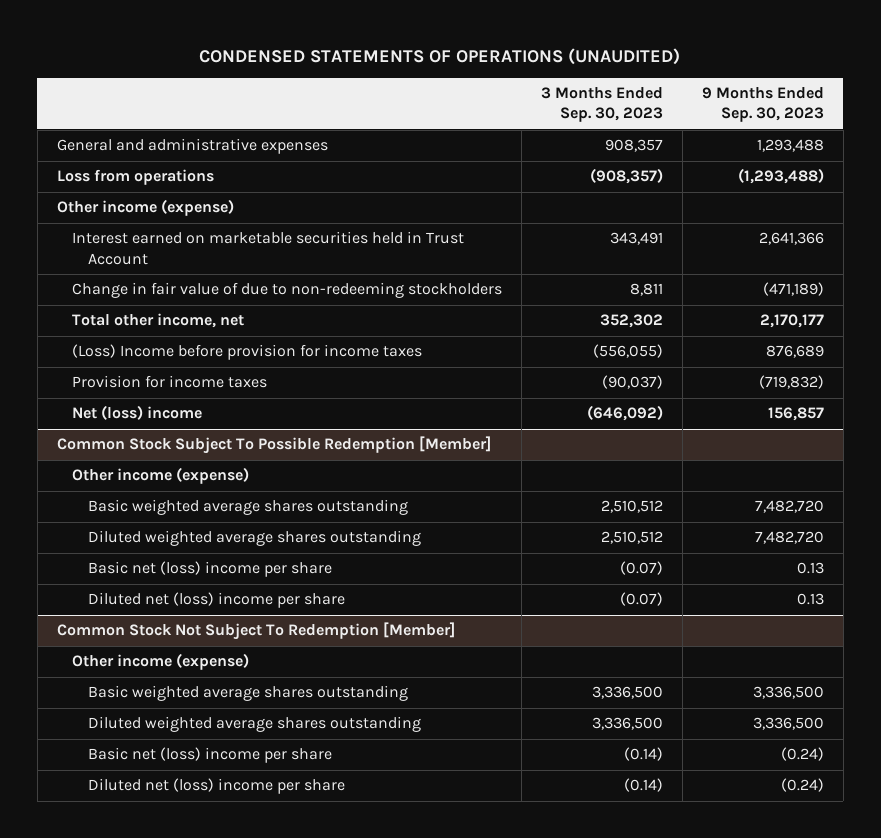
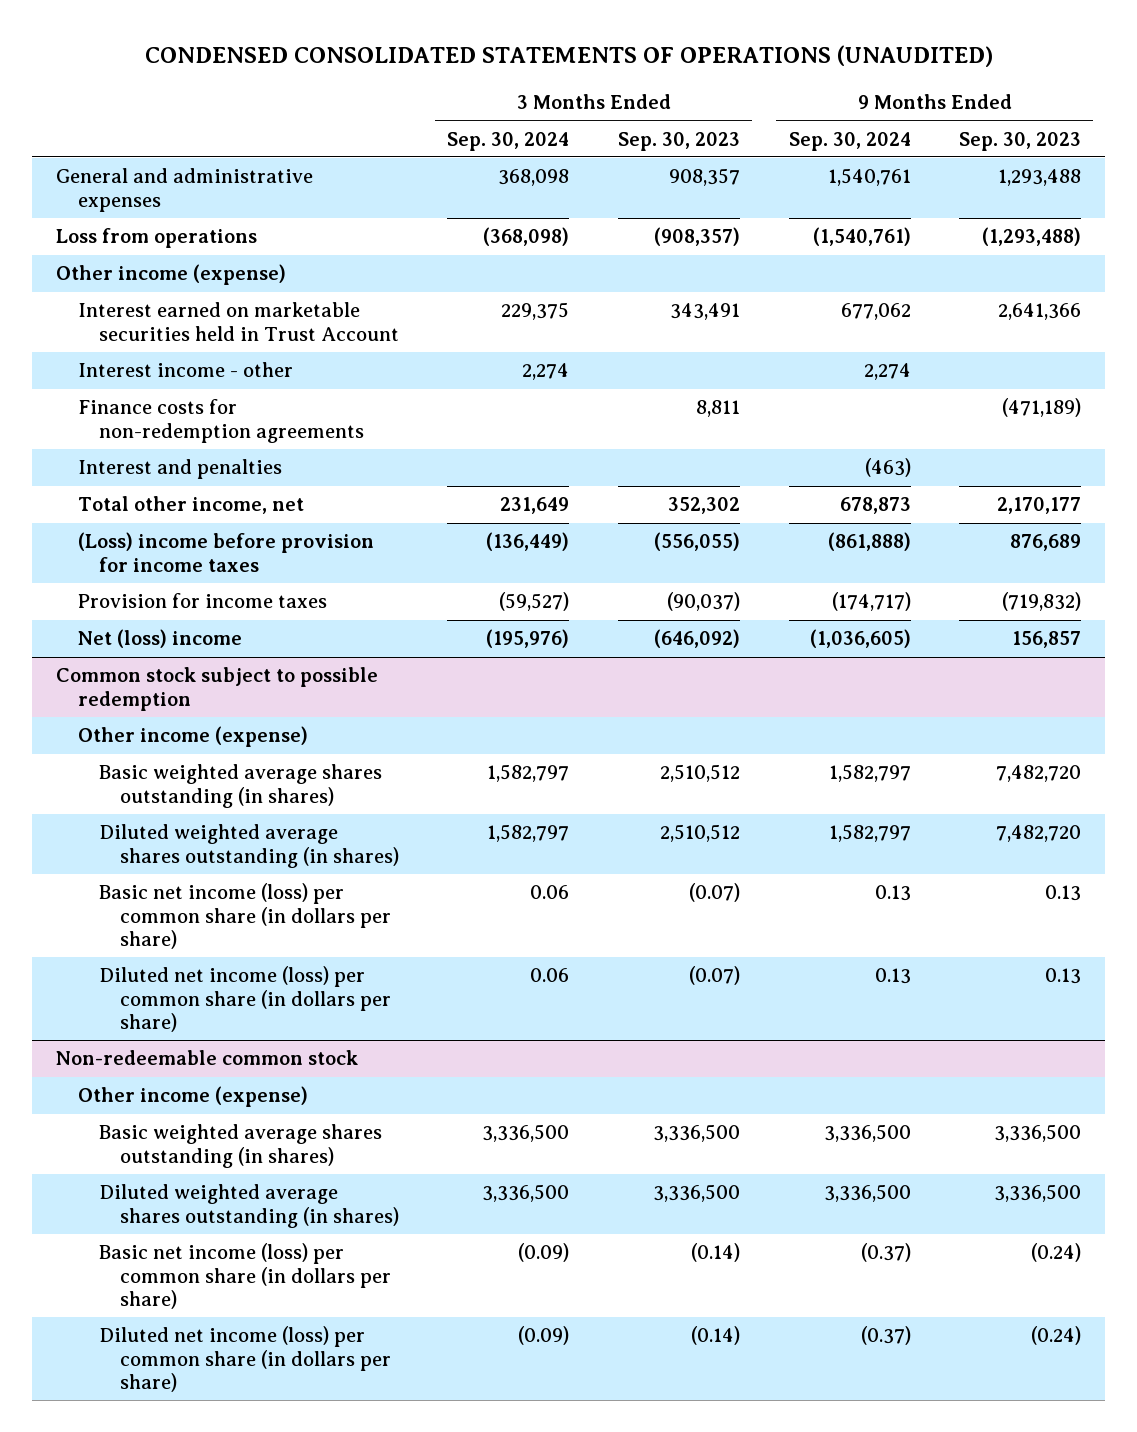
[199,47,681,65] CONDENSED STATEMENTS OF OPERATIONS (UNAUDITED) -> [144,45,993,68] CONDENSED CONSOLIDATED STATEMENTS OF OPERATIONS (UNAUDITED)
none -> [447,131,570,151] Sep. 30, 2024
none -> [788,131,911,151] Sep. 30, 2024
none -> [77,362,293,378] Interest income - other
[72,282,503,299] Change in fair value of due to non-redeeming stockholders -> [77,399,364,443] Finance costs for non-redemption agreements
none -> [77,459,282,480] Interest and penalties
[72,344,423,361] (Loss) Income before provision for income taxes -> [77,532,374,572] (Loss) income before provision for income taxes
[56,436,491,455] Common Stock Subject To Possible Redemption [Member] -> [56,667,379,711] Common stock subject to possible redemption
[87,499,408,516] Basic weighted average shares outstanding -> [98,764,382,808] Basic weighted average shares outstanding (in shares)
[87,530,421,547] Diluted weighted average shares outstanding -> [98,824,399,868] Diluted weighted average shares outstanding (in shares)
[87,561,332,578] Basic net (loss) income per share -> [98,883,391,950] Basic net income (loss) per common share (in dollars per share)
[87,592,345,609] Diluted net (loss) income per share -> [98,966,391,1033] Diluted net income (loss) per common share (in dollars per share)
[56,622,455,641] Common Stock Not Subject To Redemption [Member] -> [56,1050,359,1066] Non-redeemable common stock
[87,685,408,702] Basic weighted average shares outstanding -> [98,1124,382,1168] Basic weighted average shares outstanding (in shares)
[87,716,421,733] Diluted weighted average shares outstanding -> [98,1184,399,1228] Diluted weighted average shares outstanding (in shares)
[87,747,332,764] Basic net (loss) income per share -> [98,1243,391,1310] Basic net income (loss) per common share (in dollars per share)
[87,778,345,795] Diluted net (loss) income per share -> [98,1326,391,1393] Diluted net income (loss) per common share (in dollars per share)

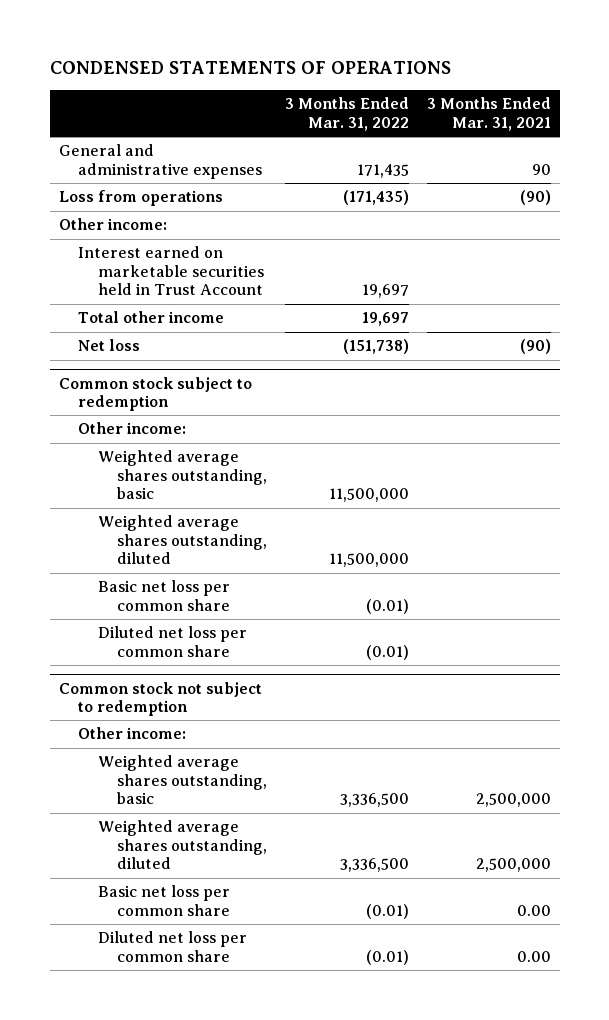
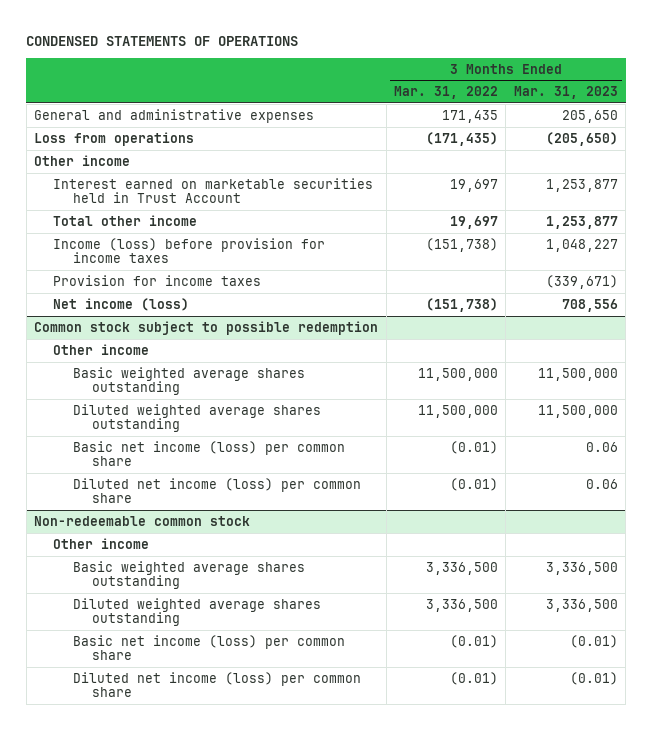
[426,97,551,131] 3 Months Ended Mar. 31, 2021 -> none
none -> [513,86,618,100] Mar. 31, 2023
[58,218,167,231] Other income: -> [34,154,131,166] Other income
none -> [53,237,326,264] Income (loss) before provision for income taxes
none -> [53,274,262,286] Provision for income taxes
[78,339,141,352] Net loss -> [53,297,190,311] Net income (loss)
[58,376,252,412] Common stock subject to redemption -> [34,320,379,335] Common stock subject to possible redemption
[78,422,187,435] Other income: -> [53,343,150,355] Other income
[97,450,267,500] Weighted average shares outstanding, basic -> [72,366,305,396] Basic weighted average shares outstanding
[97,515,267,565] Weighted average shares outstanding, diluted -> [72,403,321,433] Diluted weighted average shares outstanding
[97,580,230,611] Basic net loss per common share -> [72,440,345,467] Basic net income (loss) per common share
[97,626,247,657] Diluted net loss per common share -> [72,477,361,504] Diluted net income (loss) per common share
[58,681,262,717] Common stock not subject to redemption -> [34,515,251,526] Non-redeemable common stock
[78,727,187,740] Other income: -> [53,537,150,549] Other income
[97,755,267,805] Weighted average shares outstanding, basic -> [72,560,305,590] Basic weighted average shares outstanding
[97,820,267,870] Weighted average shares outstanding, diluted -> [72,597,321,627] Diluted weighted average shares outstanding
[97,885,230,916] Basic net loss per common share -> [72,634,345,661] Basic net income (loss) per common share
[97,931,247,962] Diluted net loss per common share -> [72,671,361,698] Diluted net income (loss) per common share

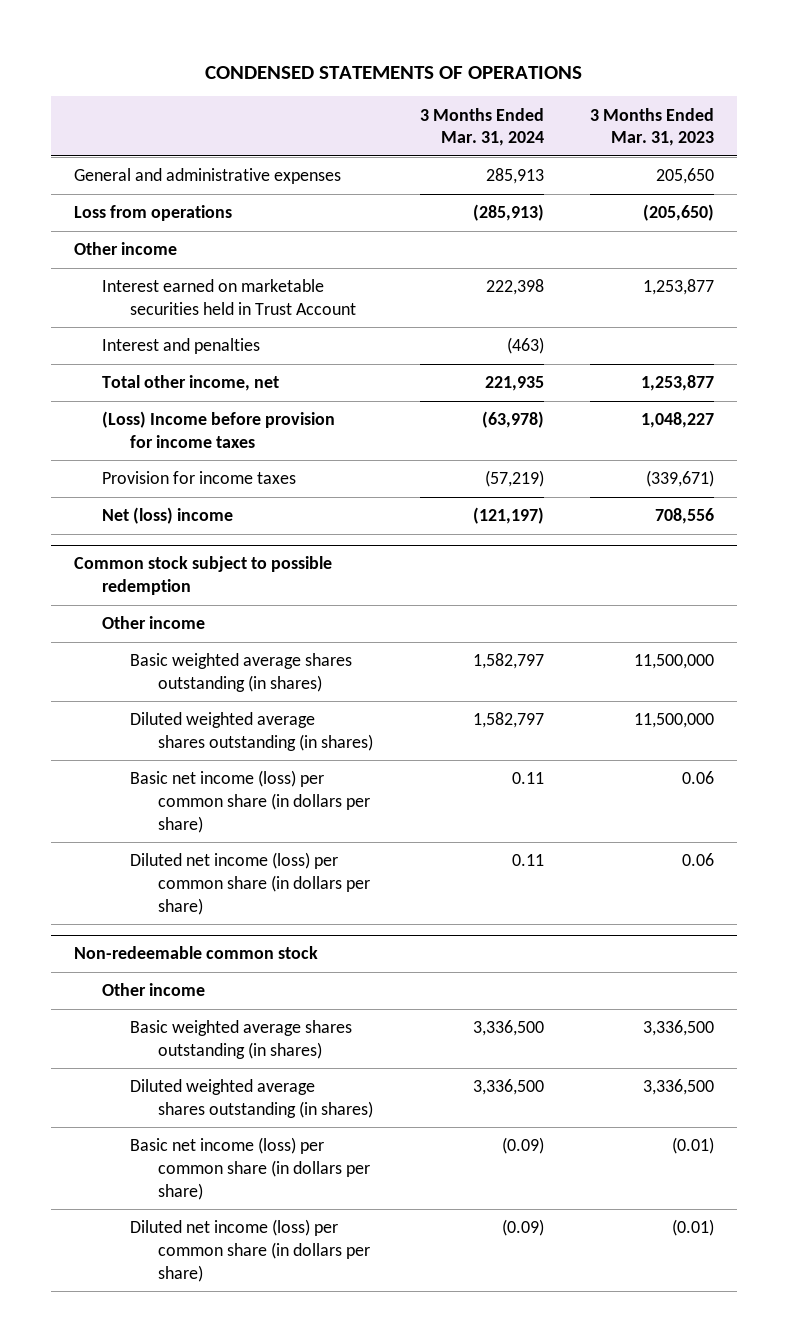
[393,86,498,100] Mar. 31, 2022 -> none
none -> [419,107,544,147] 3 Months Ended Mar. 31, 2024
none -> [102,338,261,355] Interest and penalties
[53,214,198,226] Total other income -> [102,375,280,392] Total other income, net
[53,237,326,264] Income (loss) before provision for income taxes -> [102,411,336,448] (Loss) Income before provision for income taxes
[53,297,190,311] Net income (loss) -> [102,507,234,525] Net (loss) income
[72,366,305,396] Basic weighted average shares outstanding -> [130,653,353,692] Basic weighted average shares outstanding (in shares)
[72,403,321,433] Diluted weighted average shares outstanding -> [130,712,374,751] Diluted weighted average shares outstanding (in shares)
[72,440,345,467] Basic net income (loss) per common share -> [130,770,371,833] Basic net income (loss) per common share (in dollars per share)
[72,477,361,504] Diluted net income (loss) per common share -> [130,852,371,915] Diluted net income (loss) per common share (in dollars per share)
[72,560,305,590] Basic weighted average shares outstanding -> [130,1020,353,1059] Basic weighted average shares outstanding (in shares)
[72,597,321,627] Diluted weighted average shares outstanding -> [130,1079,374,1118] Diluted weighted average shares outstanding (in shares)
[72,634,345,661] Basic net income (loss) per common share -> [130,1137,371,1200] Basic net income (loss) per common share (in dollars per share)
[72,671,361,698] Diluted net income (loss) per common share -> [130,1219,371,1282] Diluted net income (loss) per common share (in dollars per share)

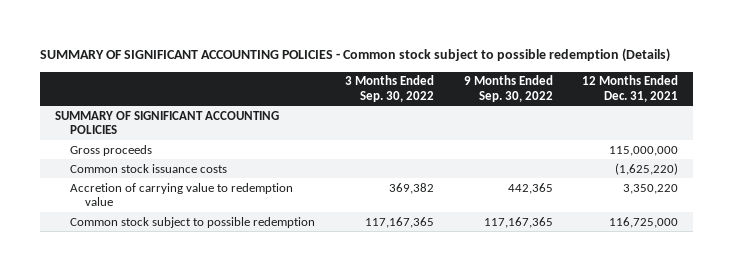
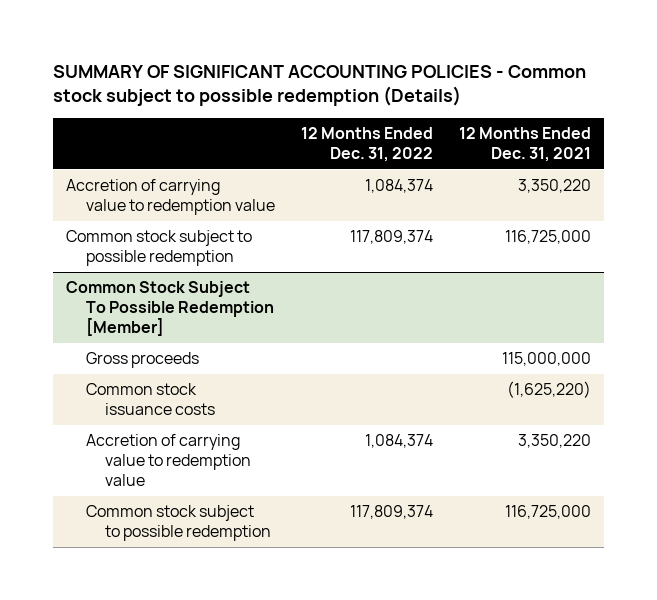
[344,75,434,102] 3 Months Ended Sep. 30, 2022 -> none
[463,75,553,102] 9 Months Ended Sep. 30, 2022 -> none
none -> [300,127,433,163] 12 Months Ended Dec. 31, 2022
[54,110,279,134] SUMMARY OF SIGNIFICANT ACCOUNTING POLICIES -> none
none -> [66,179,275,216] Accretion of carrying value to redemption value
none -> [66,230,253,267] Common stock subject to possible redemption
none -> [66,281,274,337] Common Stock Subject To Possible Redemption [Member]

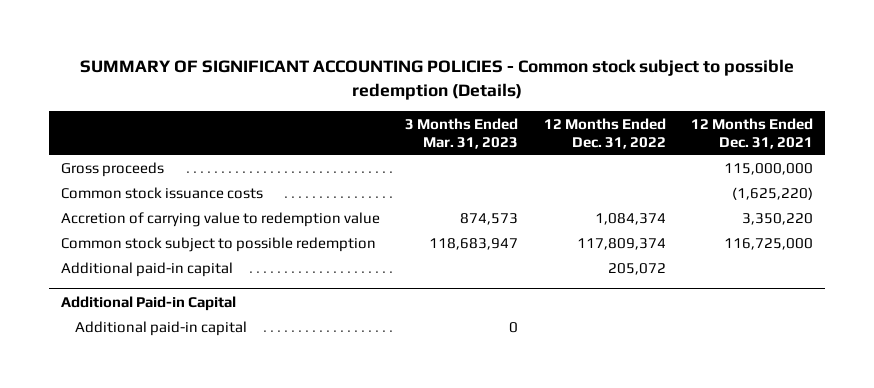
none -> [405,117,519,149] 3 Months Ended Mar. 31, 2023
[66,179,275,216] Accretion of carrying value to redemption value -> none
[66,230,253,267] Common stock subject to possible redemption -> none
[66,281,274,337] Common Stock Subject To Possible Redemption [Member] -> none
none -> [61,261,234,277] Additional paid-in capital
none -> [61,295,237,311] Additional Paid-in Capital
none -> [75,320,248,336] Additional paid-in capital

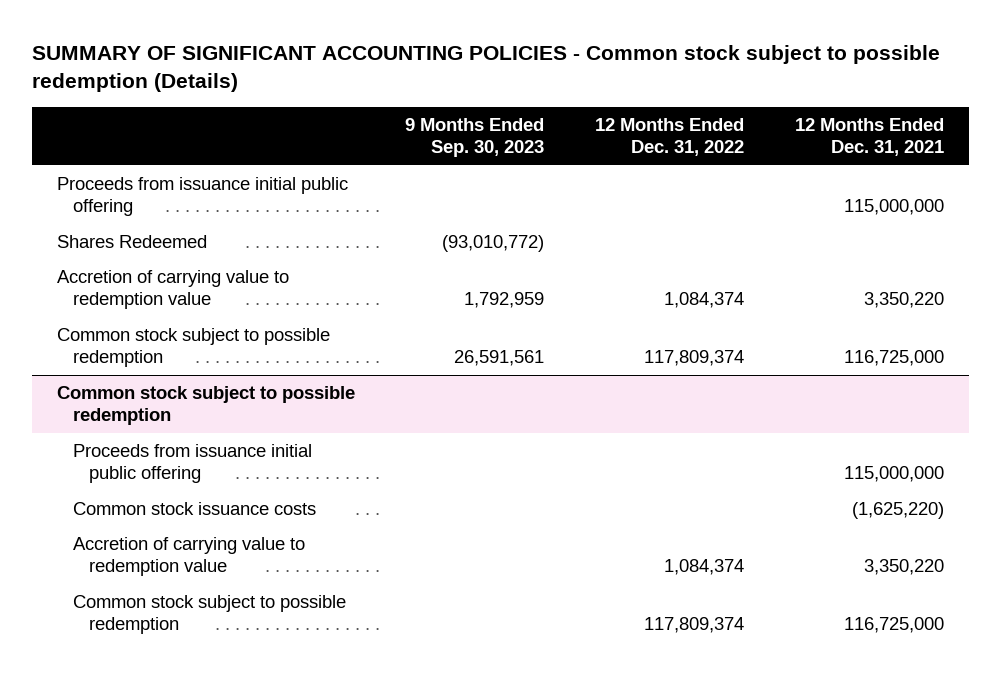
[405,117,519,149] 3 Months Ended Mar. 31, 2023 -> none
none -> [405,117,545,158] 9 Months Ended Sep. 30, 2023
[61,161,165,177] Gross proceeds -> [56,177,348,217] Proceeds from issuance initial public offering
none -> [56,235,207,249] Shares Redeemed
none -> [56,270,289,310] Accretion of carrying value to redemption value
none -> [56,328,330,368] Common stock subject to possible redemption
none -> [56,386,355,426] Common stock subject to possible redemption
none -> [73,444,313,484] Proceeds from issuance initial public offering
[61,261,234,277] Additional paid-in capital -> none
[61,295,237,311] Additional Paid-in Capital -> none
[75,320,248,336] Additional paid-in capital -> none

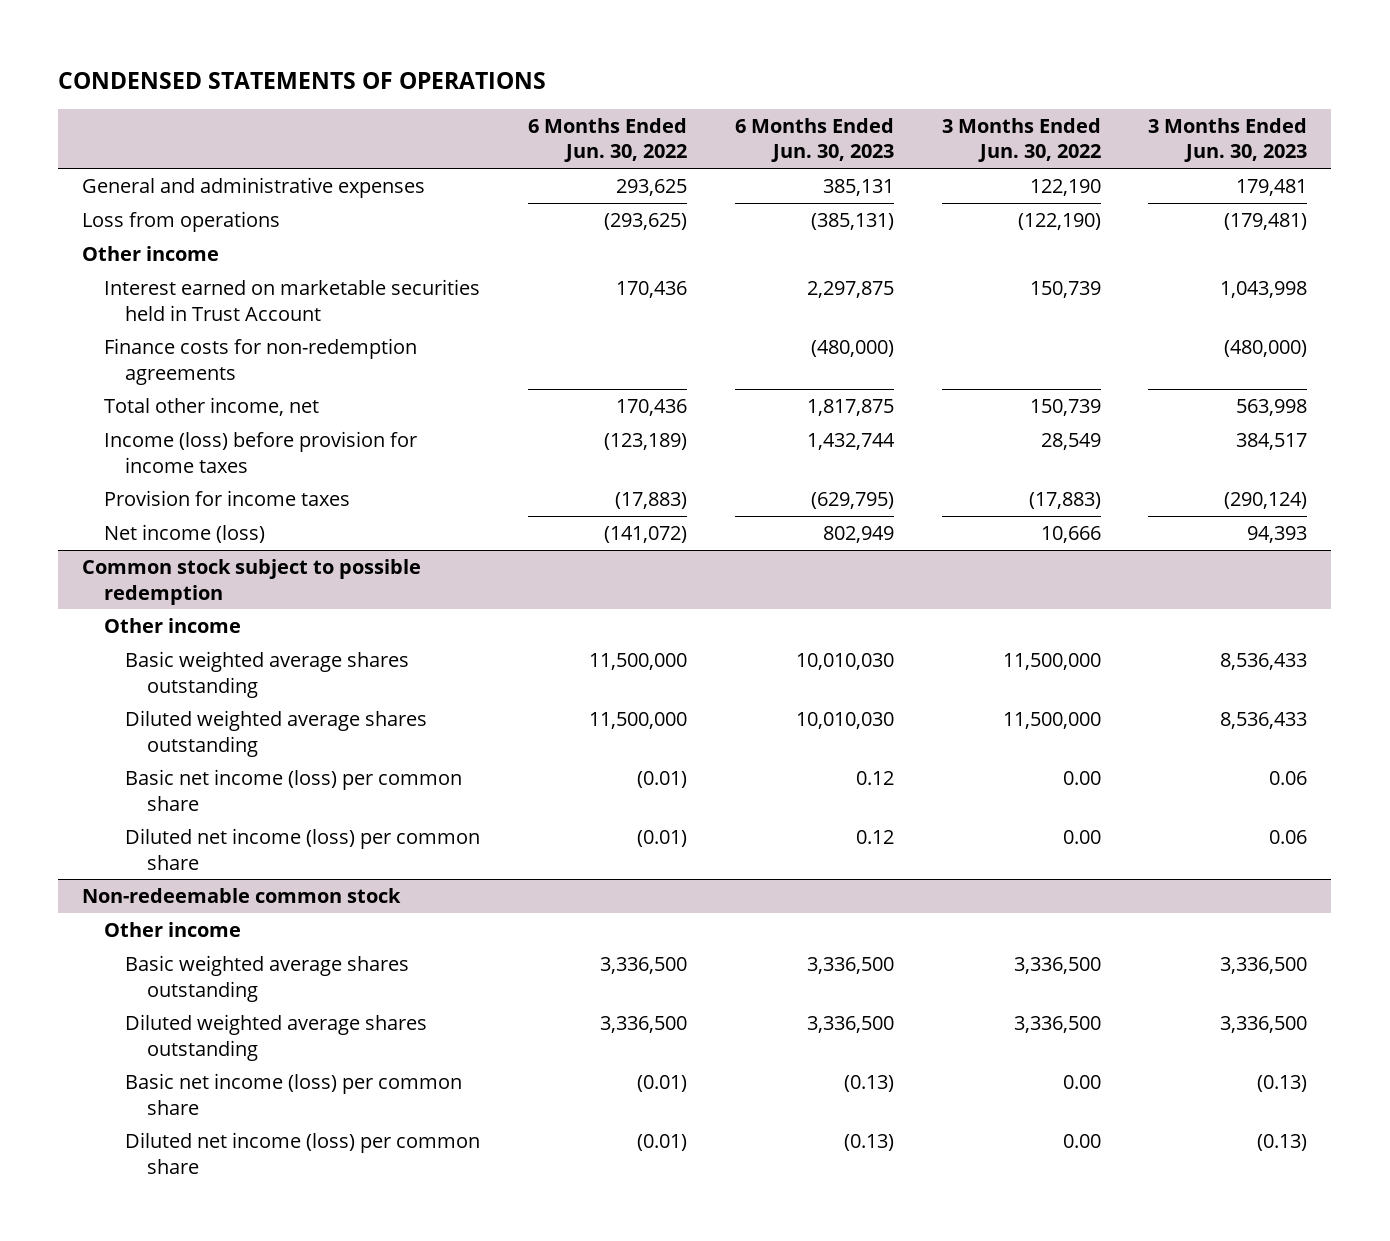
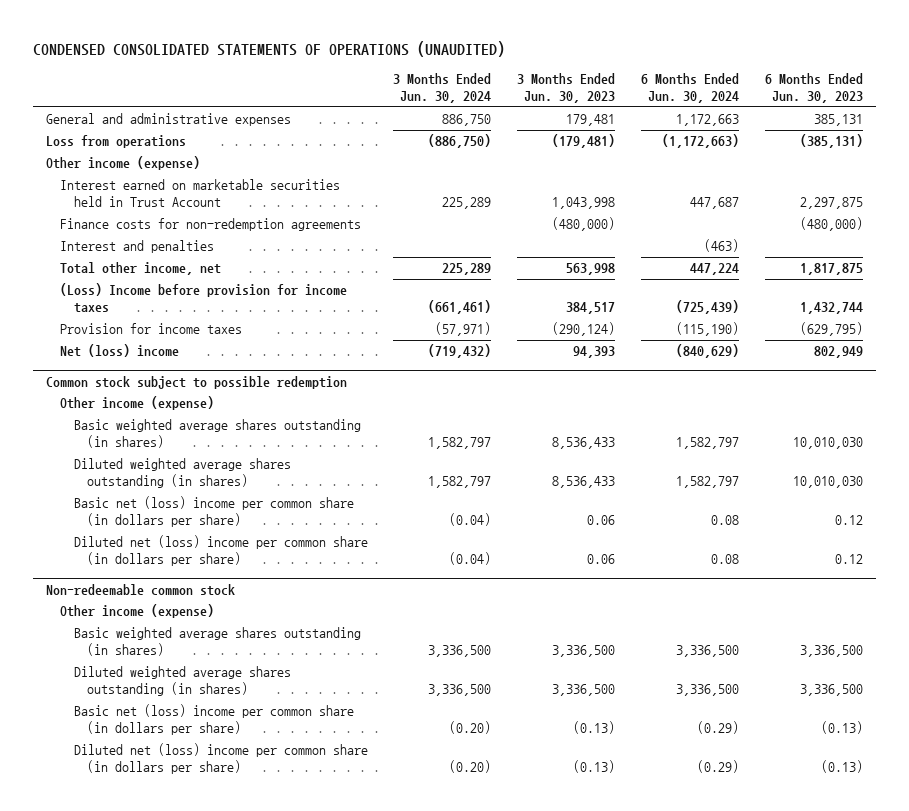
[58,72,547,90] CONDENSED STATEMENTS OF OPERATIONS -> [33,41,506,58] CONDENSED CONSOLIDATED STATEMENTS OF OPERATIONS (UNAUDITED)
[528,117,688,163] 6 Months Ended Jun. 30, 2022 -> none
[941,117,1101,163] 3 Months Ended Jun. 30, 2022 -> none
none -> [393,73,492,104] 3 Months Ended Jun. 30, 2024
none -> [640,73,739,104] 6 Months Ended Jun. 30, 2024
[82,245,220,261] Other income -> [46,156,201,171] Other income (expense)
none -> [59,240,214,254] Interest and penalties
[103,430,417,473] Income (loss) before provision for income taxes -> [59,283,347,314] (Loss) Income before provision for income taxes
[103,523,265,543] Net income (loss) -> [59,344,179,358] Net (loss) income
[103,617,241,633] Other income -> [59,396,214,411] Other income (expense)
[125,650,410,698] Basic weighted average shares outstanding -> [73,419,361,449] Basic weighted average shares outstanding (in shares)
[125,709,428,757] Diluted weighted average shares outstanding -> [73,458,291,489] Diluted weighted average shares outstanding (in shares)
[125,768,463,811] Basic net income (loss) per common share -> [73,496,354,528] Basic net (loss) income per common share (in dollars per share)
[125,827,481,870] Diluted net income (loss) per common share -> [73,535,368,567] Diluted net (loss) income per common share (in dollars per share)
[103,921,241,937] Other income -> [59,604,214,619] Other income (expense)
[125,954,410,1002] Basic weighted average shares outstanding -> [73,627,361,657] Basic weighted average shares outstanding (in shares)
[125,1013,428,1061] Diluted weighted average shares outstanding -> [73,666,291,697] Diluted weighted average shares outstanding (in shares)
[125,1072,463,1115] Basic net income (loss) per common share -> [73,704,354,736] Basic net (loss) income per common share (in dollars per share)
[125,1131,481,1174] Diluted net income (loss) per common share -> [73,743,368,775] Diluted net (loss) income per common share (in dollars per share)

